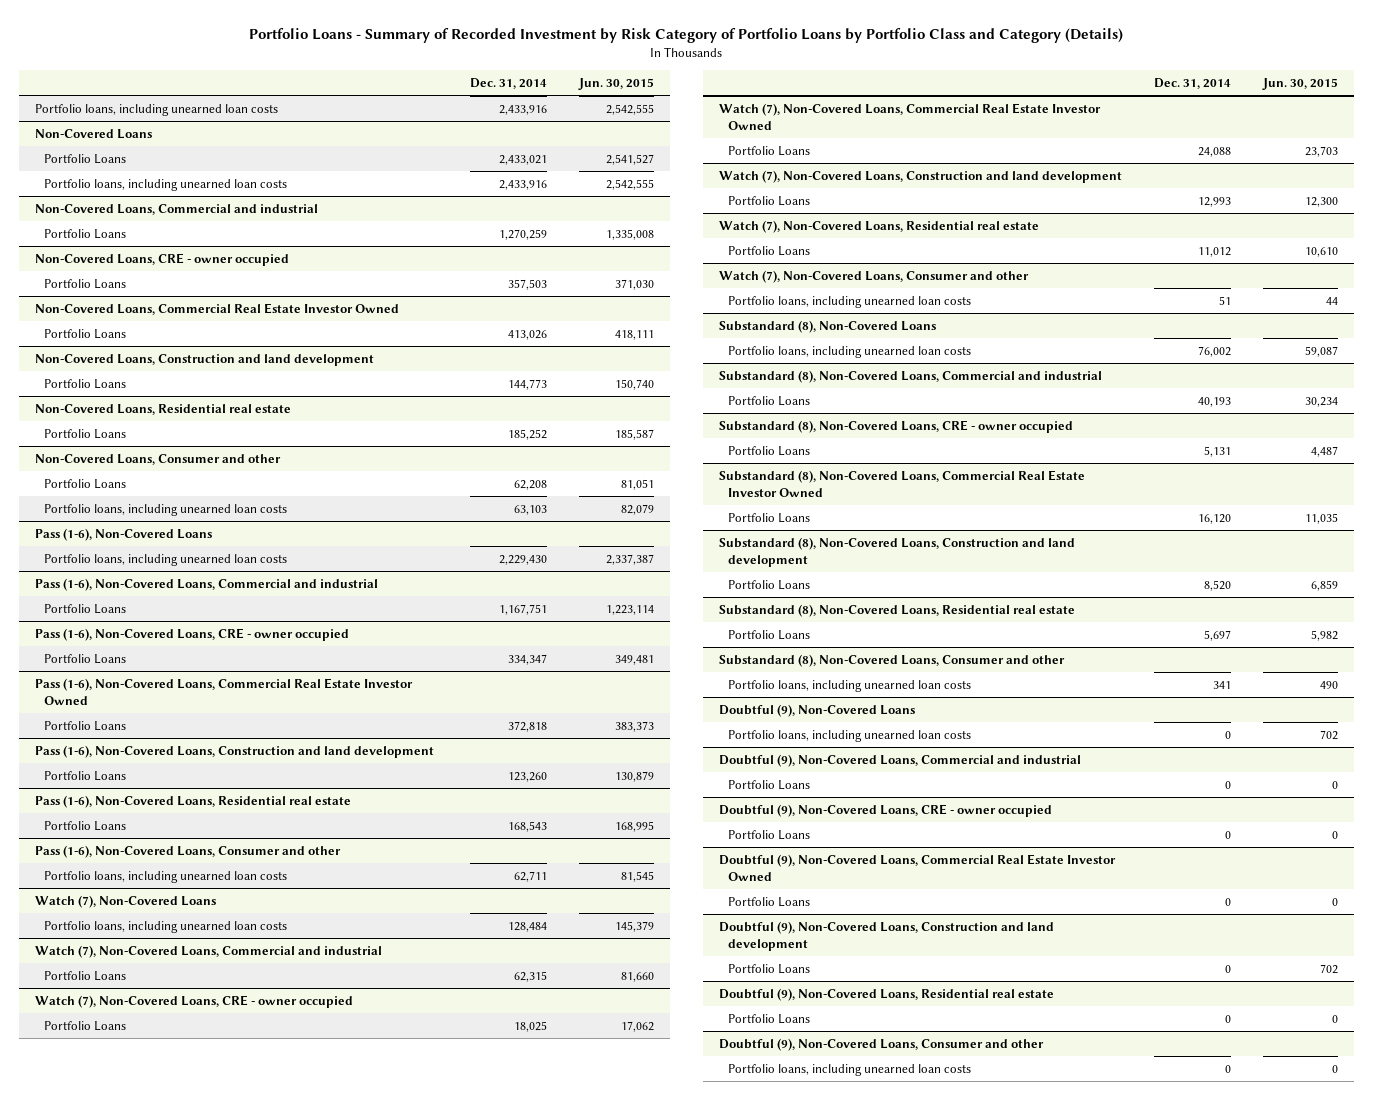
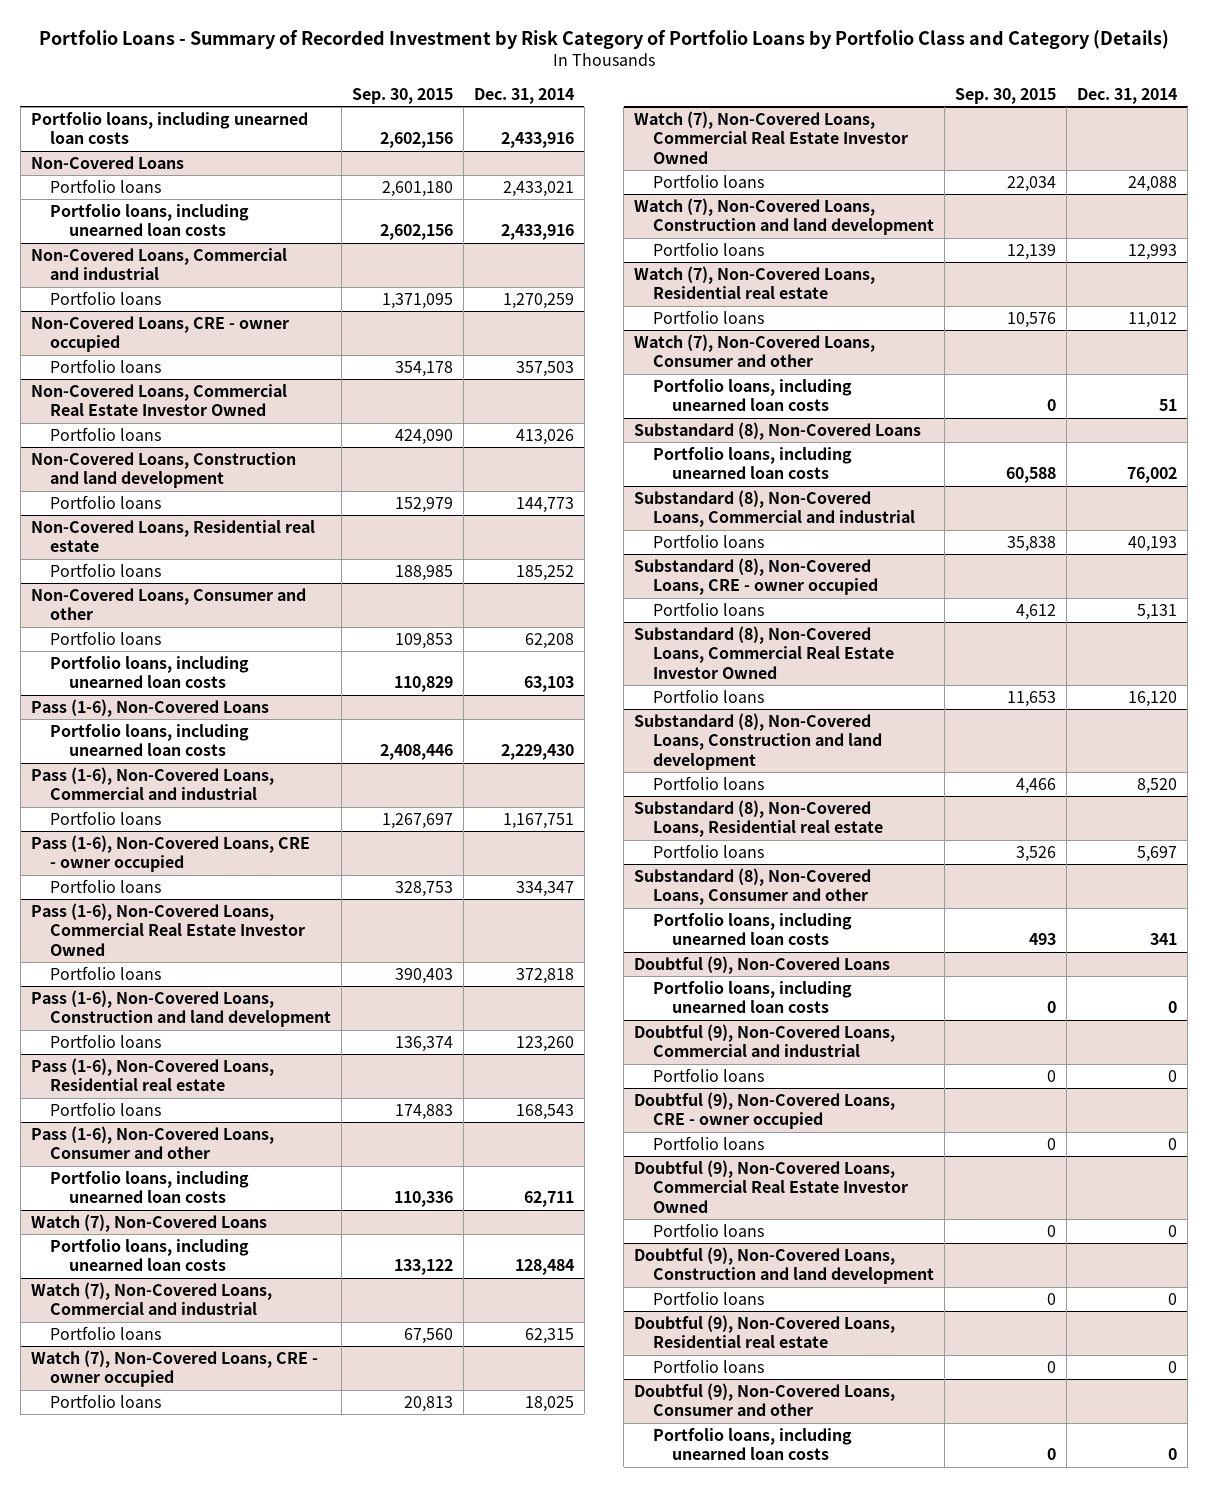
[577,78,654,91] Jun. 30, 2015 -> none
none -> [351,87,453,104] Sep. 30, 2015
[44,153,127,164] Portfolio Loans -> [49,178,161,193] Portfolio loans
[44,228,127,239] Portfolio Loans -> [49,290,161,305] Portfolio loans
[44,278,127,289] Portfolio Loans -> [49,358,161,373] Portfolio loans
[44,328,127,339] Portfolio Loans -> [49,426,161,441] Portfolio loans
[44,378,127,389] Portfolio Loans -> [49,494,161,509] Portfolio loans
[44,428,127,439] Portfolio Loans -> [49,562,161,577] Portfolio loans
[44,478,127,489] Portfolio Loans -> [49,630,161,645] Portfolio loans
[44,603,127,614] Portfolio Loans -> [49,810,161,825] Portfolio loans
[44,653,127,664] Portfolio Loans -> [49,878,161,893] Portfolio loans
[44,720,127,731] Portfolio Loans -> [49,965,161,980] Portfolio loans
[44,770,127,781] Portfolio Loans -> [49,1033,161,1048] Portfolio loans
[44,820,127,831] Portfolio Loans -> [49,1101,161,1116] Portfolio loans
[44,970,127,981] Portfolio Loans -> [49,1325,161,1340] Portfolio loans
[44,1020,127,1031] Portfolio Loans -> [49,1393,161,1408] Portfolio loans
[728,145,811,156] Portfolio Loans -> [653,173,765,188] Portfolio loans
[728,195,811,206] Portfolio Loans -> [653,241,765,256] Portfolio loans
[728,245,811,256] Portfolio Loans -> [653,309,765,324] Portfolio loans
[728,395,811,406] Portfolio Loans -> [653,533,765,548] Portfolio loans
[728,445,811,456] Portfolio Loans -> [653,601,765,616] Portfolio loans
[728,512,811,523] Portfolio Loans -> [653,688,765,703] Portfolio loans
[728,579,811,590] Portfolio Loans -> [653,775,765,790] Portfolio loans
[728,629,811,640] Portfolio Loans -> [653,843,765,858] Portfolio loans
[728,779,811,790] Portfolio Loans -> [653,1067,765,1082] Portfolio loans
[728,829,811,840] Portfolio Loans -> [653,1135,765,1150] Portfolio loans
[728,896,811,907] Portfolio Loans -> [653,1222,765,1237] Portfolio loans
[728,963,811,974] Portfolio Loans -> [653,1290,765,1305] Portfolio loans
[728,1013,811,1024] Portfolio Loans -> [653,1358,765,1373] Portfolio loans

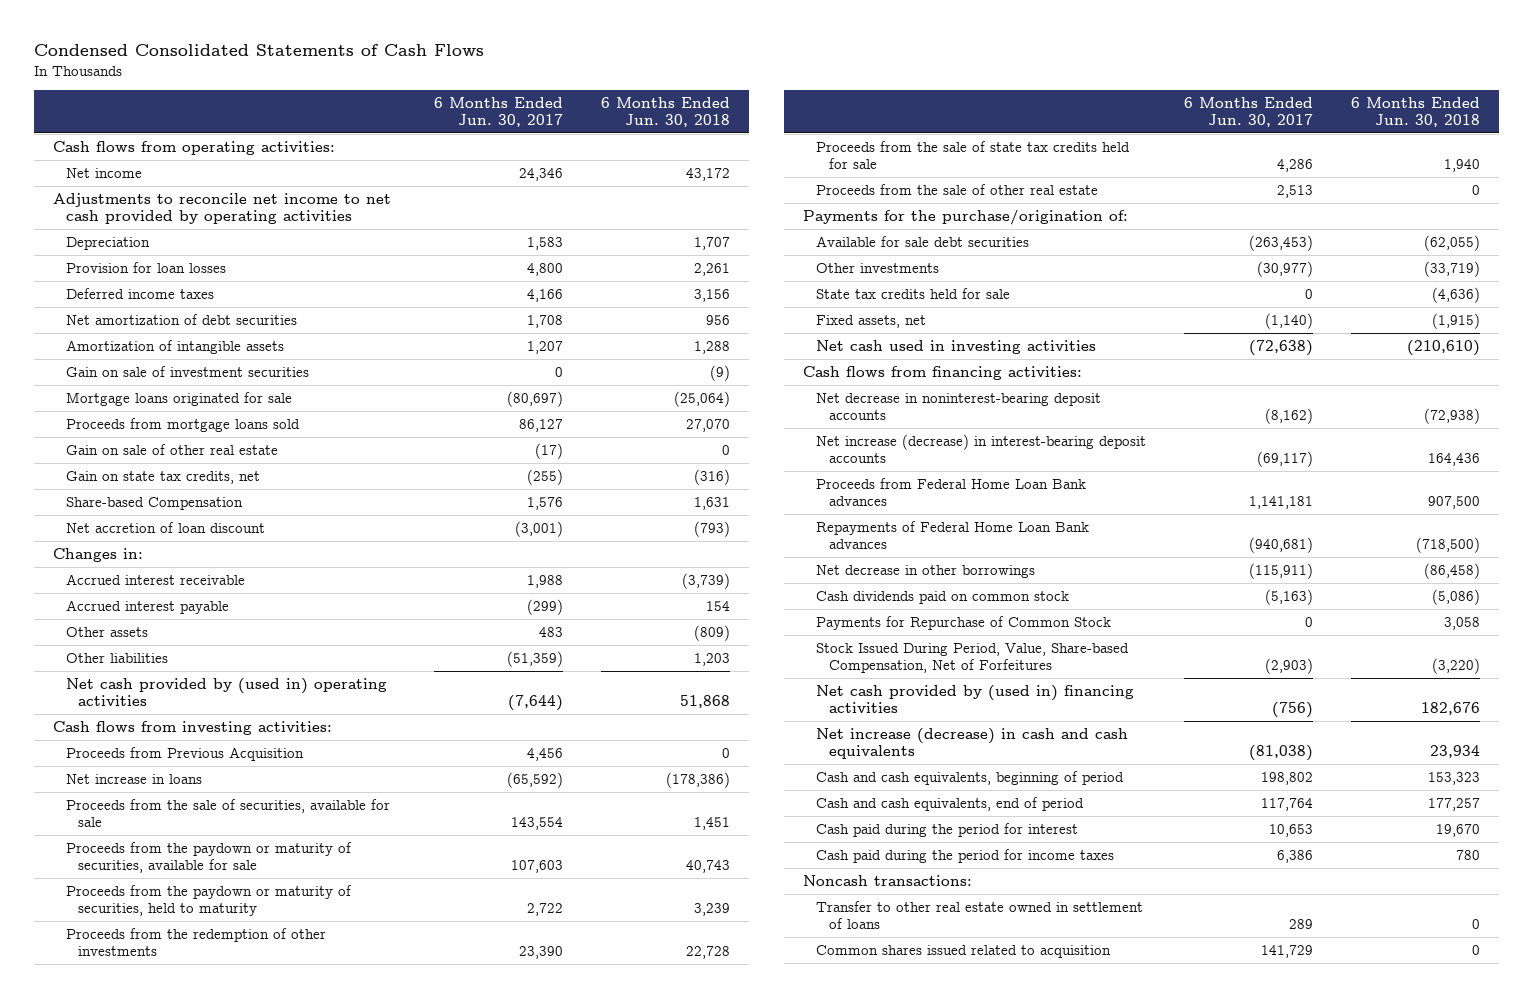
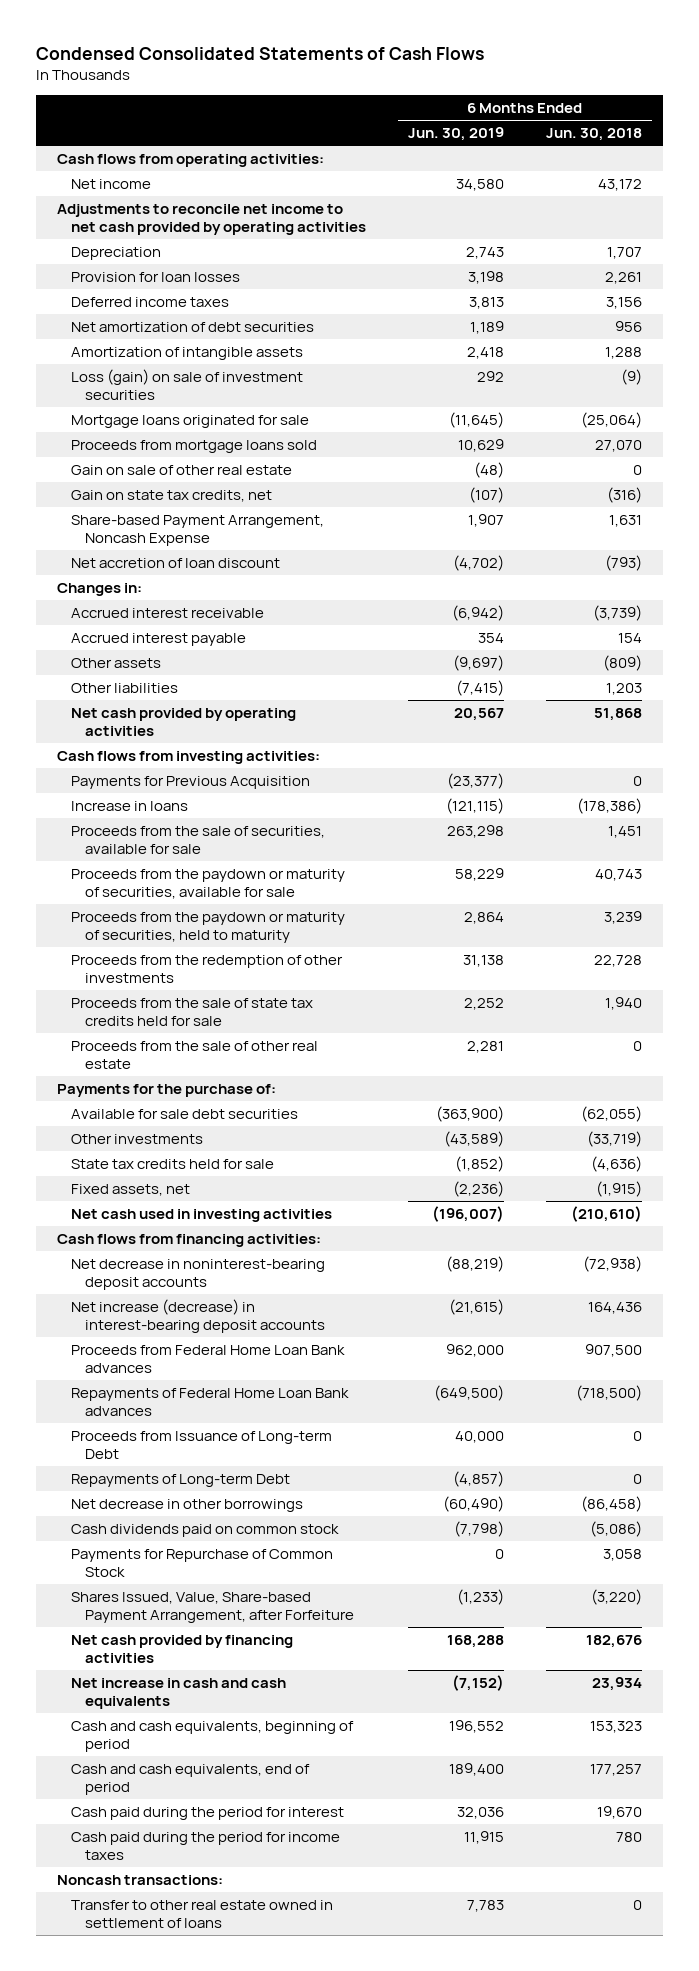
[433,96,563,128] 6 Months Ended Jun. 30, 2017 -> none
none -> [408,127,505,142] Jun. 30, 2019
[65,365,309,377] Gain on sale of investment securities -> [71,369,304,400] Loss (gain) on sale of investment securities
[65,496,243,510] Share-based Compensation -> [71,515,325,546] Share-based Payment Arrangement, Noncash Expense
[65,677,387,707] Net cash provided by (used in) operating activities -> [71,708,297,736] Net cash provided by operating activities
[65,746,304,761] Proceeds from Previous Acquisition -> none
none -> [71,776,311,790] Payments for Previous Acquisition
[65,773,202,784] Net increase in loans -> [71,801,189,812] Increase in loans
[803,209,1129,225] Payments for the purchase/origination of: -> [56,1084,276,1098] Payments for the purchase of:
none -> [71,1431,333,1459] Proceeds from Issuance of Long-term Debt
none -> [71,1474,291,1488] Repayments of Long-term Debt
[816,642,1130,674] Stock Issued During Period, Value, Share-based Compensation, Net of Forfeitures -> [71,1592,355,1623] Shares Issued, Value, Share-based Payment Arrangement, after Forfeiture
[816,684,1135,714] Net cash provided by (used in) financing activities -> [71,1635,294,1663] Net cash provided by financing activities
[816,727,1129,760] Net increase (decrease) in cash and cash equivalents -> [71,1678,287,1709] Net increase in cash and cash equivalents
[816,944,1112,958] Common shares issued related to acquisition -> none

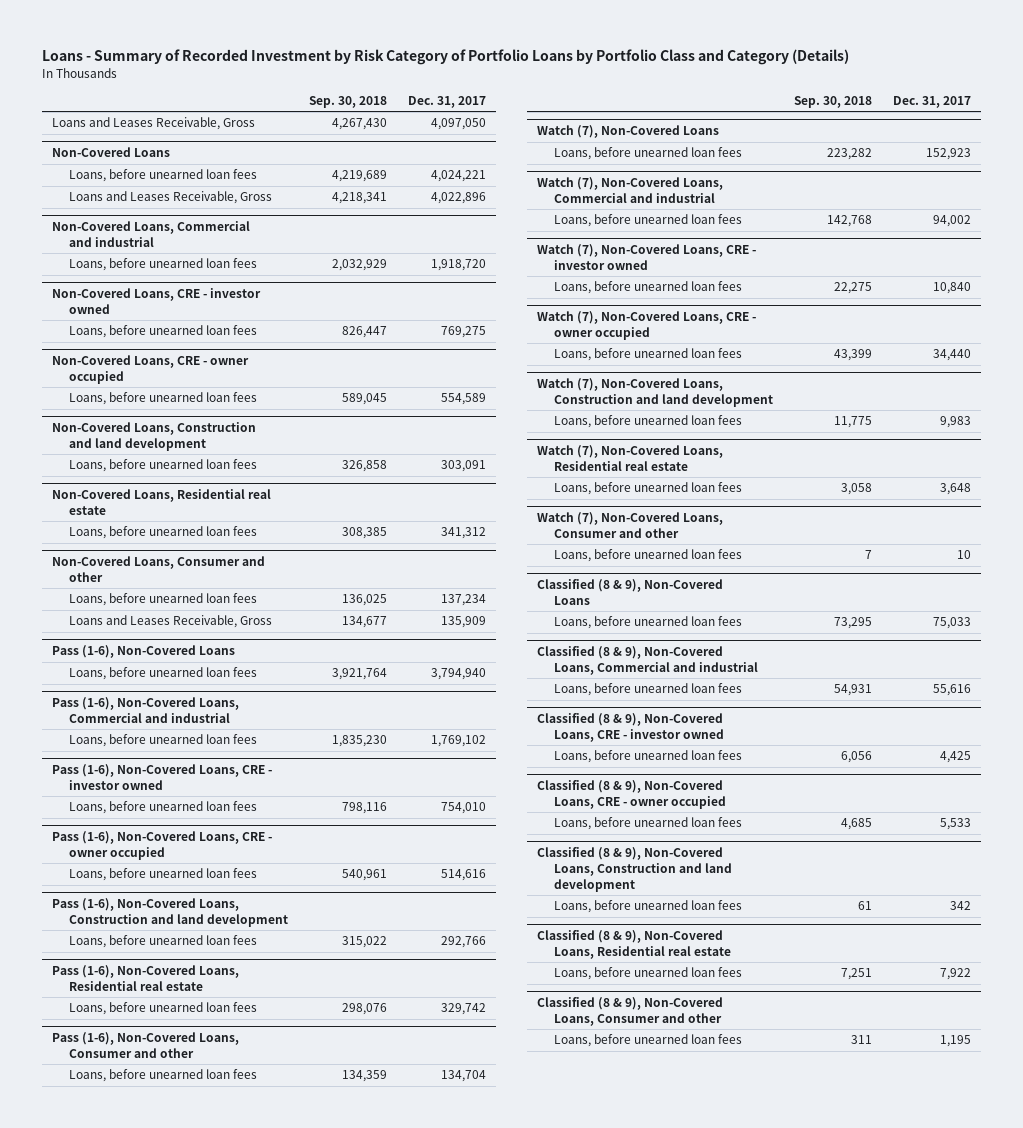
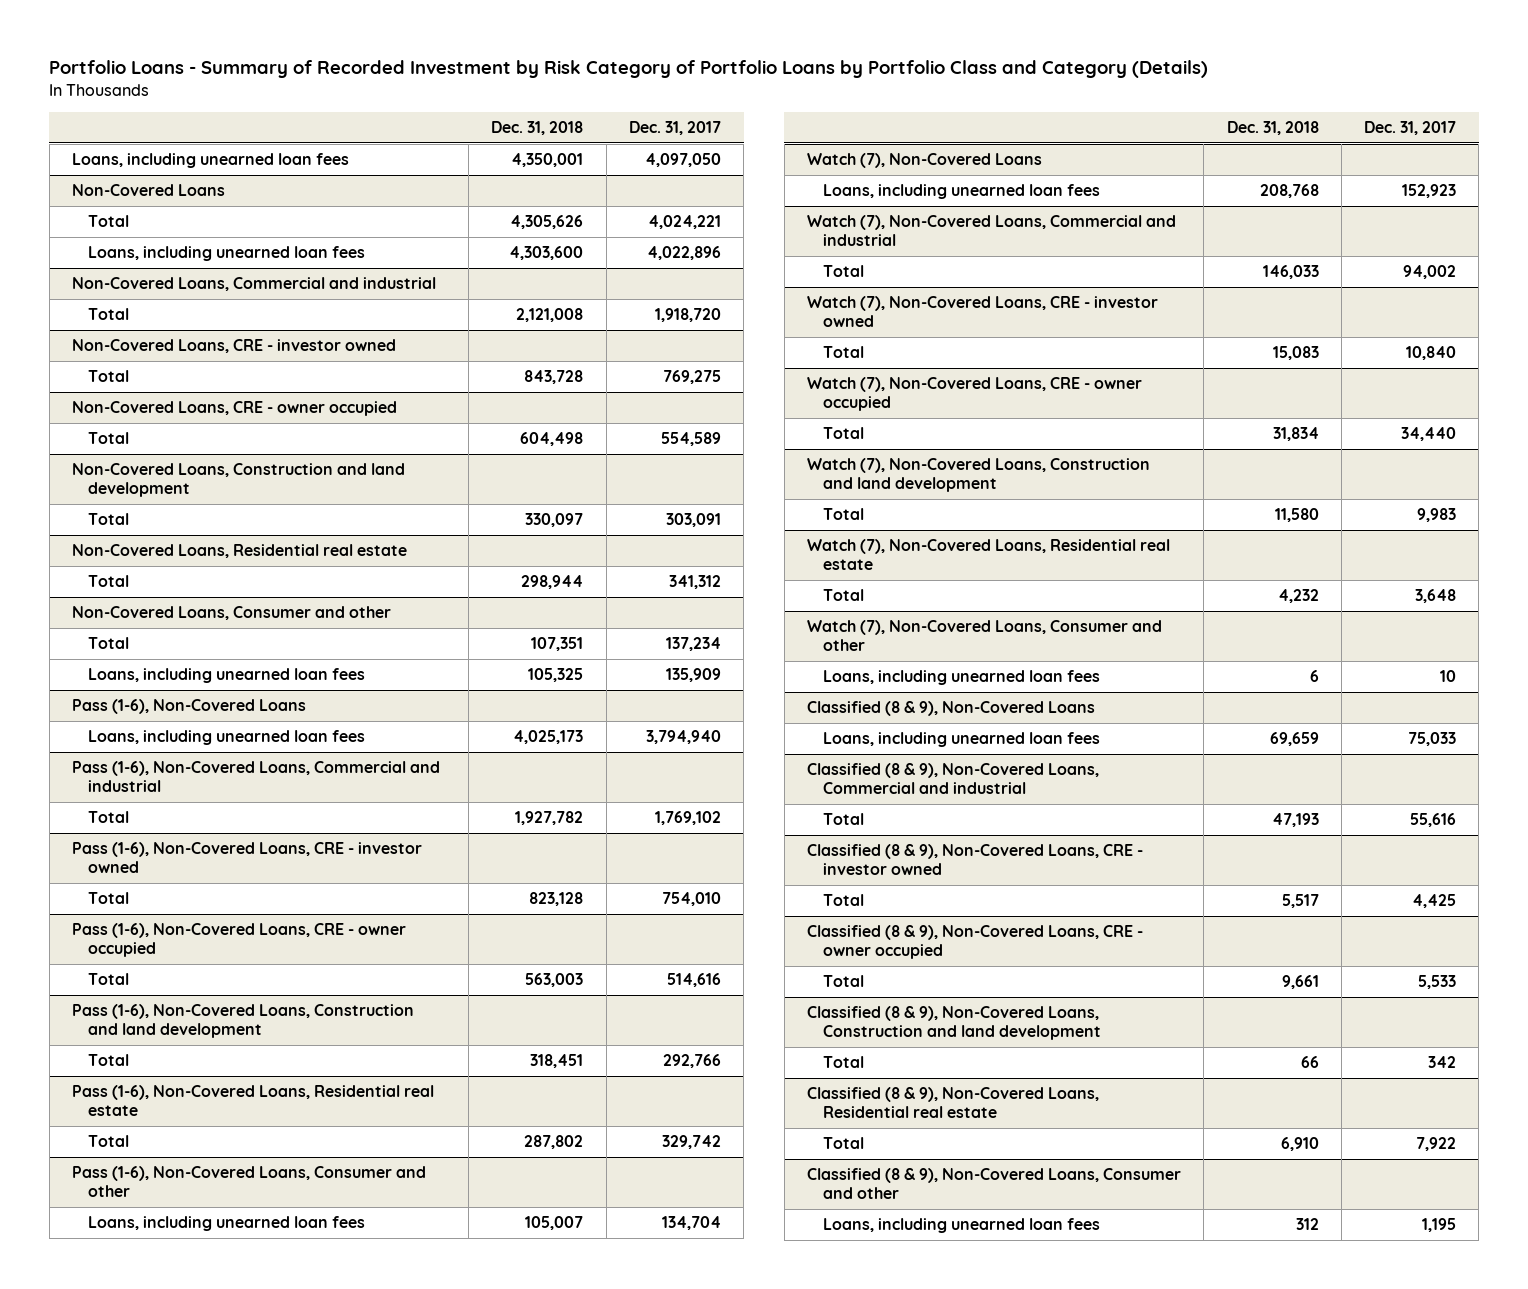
[42,49,850,66] Loans - Summary of Recorded Investment by Risk Category of Portfolio Loans by Portfolio Class and Category (Details) -> [49,60,1209,79] Portfolio Loans - Summary of Recorded Investment by Risk Category of Portfolio Loans by Portfolio Class and Category (Details)
[309,96,388,109] Sep. 30, 2018 -> none
none -> [491,121,584,136] Dec. 31, 2018
[52,117,256,131] Loans and Leases Receivable, Gross -> [71,153,349,169] Loans, including unearned loan fees
[69,169,258,183] Loans, before unearned loan fees -> [87,215,129,228] Total
[69,191,273,205] Loans and Leases Receivable, Gross -> [87,246,365,262] Loans, including unearned loan fees
[69,258,258,272] Loans, before unearned loan fees -> [87,308,129,321] Total
[69,325,258,339] Loans, before unearned loan fees -> [87,370,129,383] Total
[69,392,258,406] Loans, before unearned loan fees -> [87,432,129,445] Total
[69,459,258,473] Loans, before unearned loan fees -> [87,513,129,526] Total
[69,526,258,540] Loans, before unearned loan fees -> [87,575,129,588] Total
[69,593,258,607] Loans, before unearned loan fees -> [87,637,129,650] Total
[69,615,273,629] Loans and Leases Receivable, Gross -> [87,668,365,684] Loans, including unearned loan fees
[69,667,258,681] Loans, before unearned loan fees -> [87,730,365,746] Loans, including unearned loan fees
[69,734,258,748] Loans, before unearned loan fees -> [87,811,129,824] Total
[69,801,258,815] Loans, before unearned loan fees -> [87,892,129,905] Total
[69,868,258,882] Loans, before unearned loan fees -> [87,973,129,986] Total
[69,935,258,949] Loans, before unearned loan fees -> [87,1054,129,1067] Total
[69,1002,258,1016] Loans, before unearned loan fees -> [87,1135,129,1148] Total
[69,1069,258,1083] Loans, before unearned loan fees -> [87,1216,365,1232] Loans, including unearned loan fees
[553,147,742,161] Loans, before unearned loan fees -> [823,184,1101,200] Loans, including unearned loan fees
[553,214,742,228] Loans, before unearned loan fees -> [823,265,865,278] Total
[553,281,742,295] Loans, before unearned loan fees -> [823,346,865,359] Total
[553,348,742,362] Loans, before unearned loan fees -> [823,427,865,440] Total
[553,415,742,429] Loans, before unearned loan fees -> [823,508,865,521] Total
[553,482,742,496] Loans, before unearned loan fees -> [823,589,865,602] Total
[553,549,742,563] Loans, before unearned loan fees -> [823,670,1101,686] Loans, including unearned loan fees
[553,616,742,630] Loans, before unearned loan fees -> [823,732,1101,748] Loans, including unearned loan fees
[553,683,742,697] Loans, before unearned loan fees -> [823,813,865,826] Total
[553,750,742,764] Loans, before unearned loan fees -> [823,894,865,907] Total
[553,817,742,831] Loans, before unearned loan fees -> [823,975,865,988] Total
[553,900,742,914] Loans, before unearned loan fees -> [823,1056,865,1069] Total
[553,967,742,981] Loans, before unearned loan fees -> [823,1137,865,1150] Total
[553,1034,742,1048] Loans, before unearned loan fees -> [823,1218,1101,1234] Loans, including unearned loan fees

